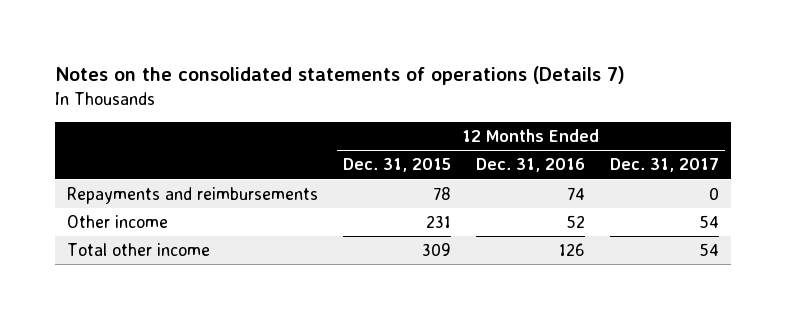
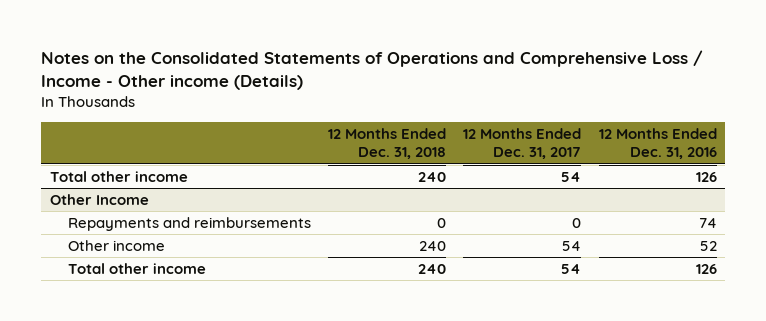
[54,66,625,86] Notes on the consolidated statements of operations (Details 7) -> [40,49,703,90] Notes on the Consolidated Statements of Operations and Comprehensive Loss / Income - Other income (Details)
[343,158,452,173] Dec. 31, 2015 -> none
none -> [327,127,446,160] 12 Months Ended Dec. 31, 2018
none -> [49,170,188,182] Total other income
none -> [49,193,149,205] Other Income

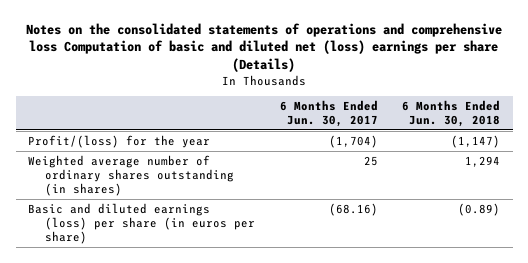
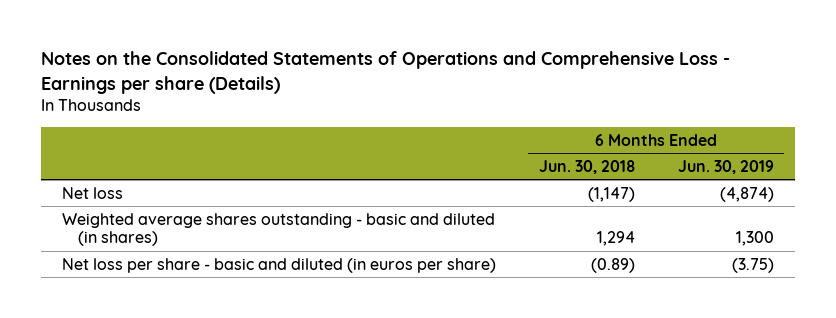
[26,22,503,73] Notes on the consolidated statements of operations and comprehensive loss Computation of basic and diluted net (loss) earnings per share (Details) -> [40,51,730,94] Notes on the Consolidated Statements of Operations and Comprehensive Loss - Earnings per share (Details)
[279,99,378,128] 6 Months Ended Jun. 30, 2017 -> none
none -> [677,159,774,174] Jun. 30, 2019
[28,134,211,148] Profit/(loss) for the year -> [62,186,124,199] Net loss
[28,154,235,197] Weighted average number of ordinary shares outstanding (in shares) -> [62,212,496,247] Weighted average shares outstanding - basic and diluted (in shares)
[28,202,256,245] Basic and diluted earnings (loss) per share (in euros per share) -> [62,257,497,273] Net loss per share - basic and diluted (in euros per share)

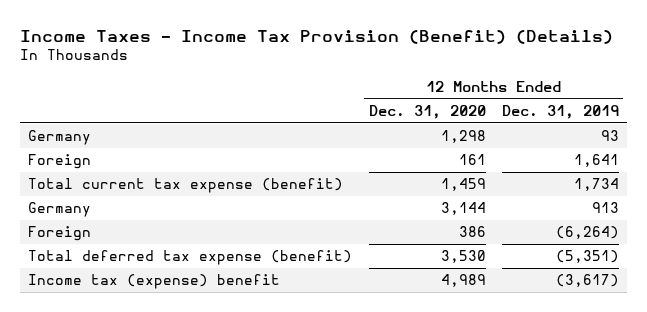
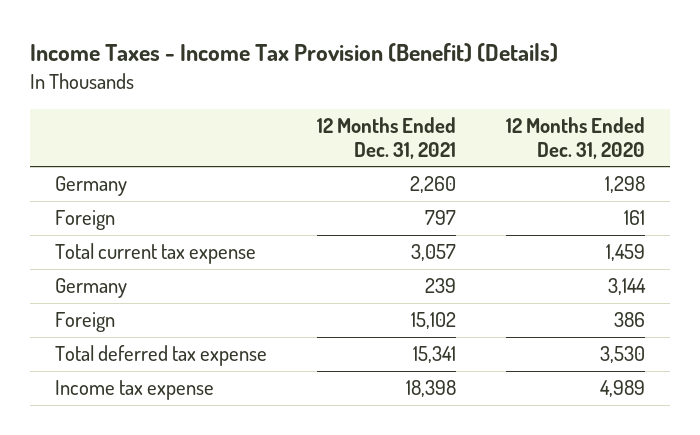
[501,104,619,119] Dec. 31, 2019 -> none
none -> [316,117,456,159] 12 Months Ended Dec. 31, 2021
[28,178,344,194] Total current tax expense (benefit) -> [54,243,256,265] Total current tax expense
[28,250,353,266] Total deferred tax expense (benefit) -> [54,345,267,367] Total deferred tax expense
[28,274,281,290] Income tax (expense) benefit -> [54,380,214,401] Income tax expense

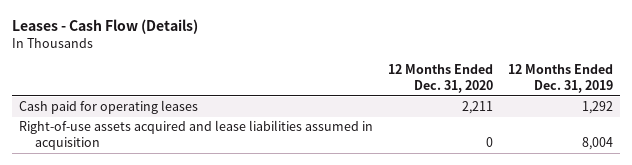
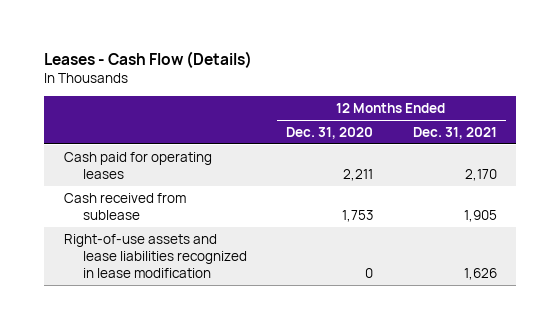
[507,64,613,94] 12 Months Ended Dec. 31, 2019 -> none
none -> [412,126,497,139] Dec. 31, 2021
none -> [63,192,186,220] Cash received from sublease
[19,120,374,151] Right-of-use assets acquired and lease liabilities assumed in acquisition -> [63,233,248,278] Right-of-use assets and lease liabilities recognized in lease modification

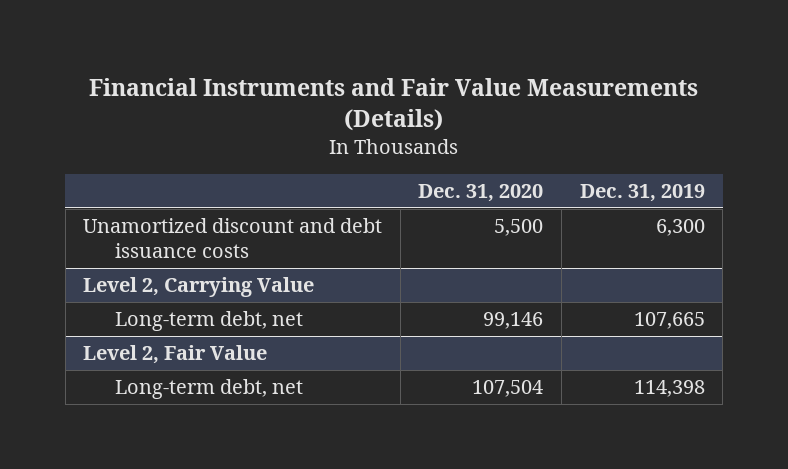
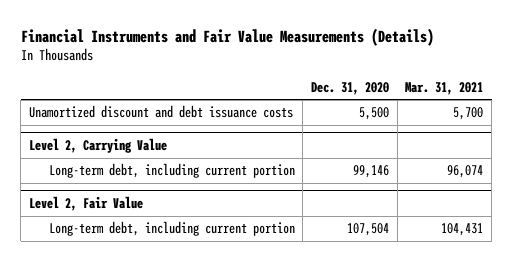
[579,183,705,202] Dec. 31, 2019 -> none
none -> [405,81,484,95] Mar. 31, 2021
[114,311,303,332] Long-term debt, net -> [48,163,295,179] Long-term debt, including current portion
[114,379,303,400] Long-term debt, net -> [48,221,295,237] Long-term debt, including current portion

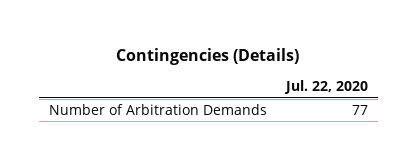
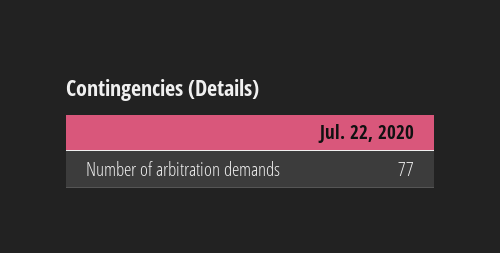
[48,104,267,116] Number of Arbitration Demands -> [85,160,280,176] Number of arbitration demands

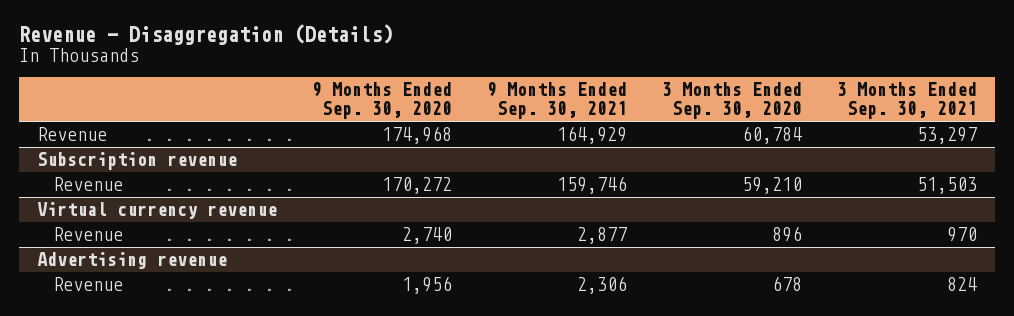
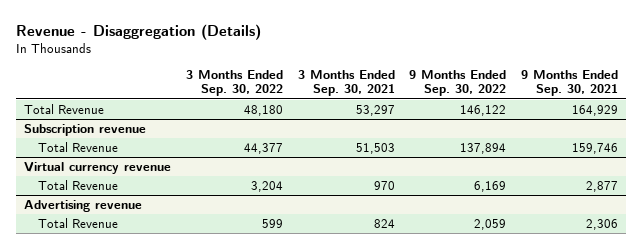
[311,82,452,120] 9 Months Ended Sep. 30, 2020 -> none
[661,82,802,120] 3 Months Ended Sep. 30, 2020 -> none
none -> [185,69,283,97] 3 Months Ended Sep. 30, 2022
none -> [409,69,507,97] 9 Months Ended Sep. 30, 2022
[36,127,107,142] Revenue -> [23,103,104,114] Total Revenue
[53,177,124,192] Revenue -> [37,141,118,152] Total Revenue
[53,227,124,242] Revenue -> [37,179,118,190] Total Revenue
[53,277,124,292] Revenue -> [37,217,118,228] Total Revenue

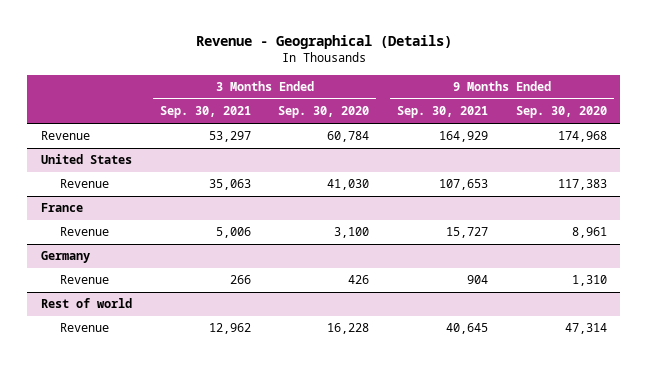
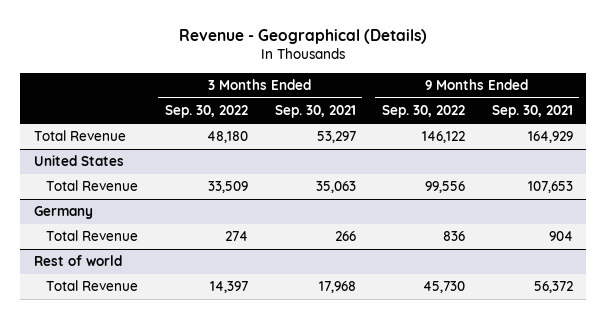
[278,106,370,119] Sep. 30, 2020 -> none
[515,106,607,119] Sep. 30, 2020 -> none
none -> [165,105,249,119] Sep. 30, 2022
none -> [382,105,466,119] Sep. 30, 2022
[41,131,91,141] Revenue -> [33,130,126,142] Total Revenue
[41,203,84,213] France -> none
[60,227,110,237] Revenue -> none
[60,179,110,189] Revenue -> [46,180,139,192] Total Revenue
[60,275,110,285] Revenue -> [46,230,139,242] Total Revenue
[60,323,110,333] Revenue -> [46,280,139,292] Total Revenue
[208,323,251,335] 12,962 -> [318,281,356,294] 17,968
[446,323,489,335] 40,645 -> [533,281,573,294] 56,372

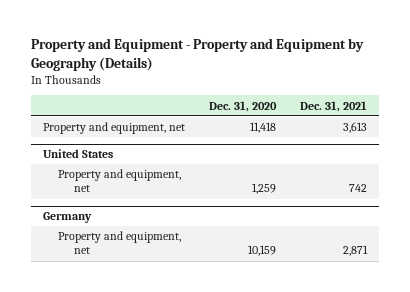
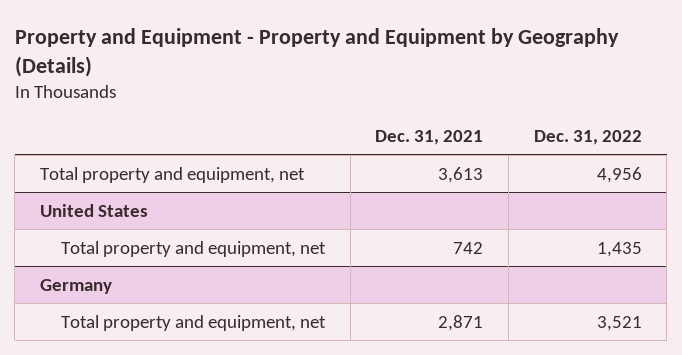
[208,100,277,112] Dec. 31, 2020 -> none
none -> [533,129,642,145] Dec. 31, 2022
[42,122,185,135] Property and equipment, net -> [40,166,306,183] Total property and equipment, net
[58,169,182,193] Property and equipment, net -> [61,240,327,257] Total property and equipment, net
[58,231,182,255] Property and equipment, net -> [61,314,327,331] Total property and equipment, net

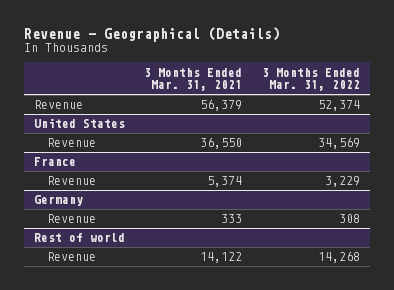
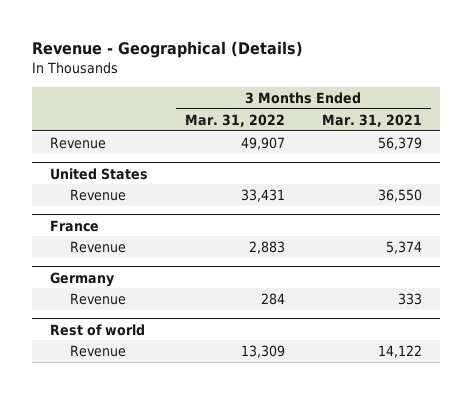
[318,100,361,112] 52,374 -> [240,137,285,151] 49,907
[318,137,361,150] 34,569 -> [240,189,285,203] 33,431
[325,176,361,188] 3,229 -> [248,241,285,255] 2,883
[339,214,361,224] 308 -> [260,293,285,306] 284
[318,251,361,264] 14,268 -> [240,345,285,359] 13,309

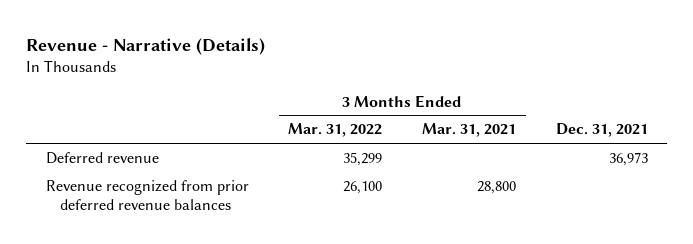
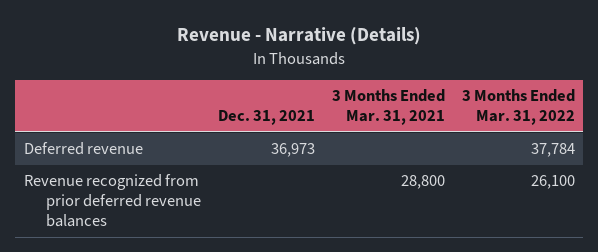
[343,151,383,166] 35,299 -> [530,143,575,158] 37,784

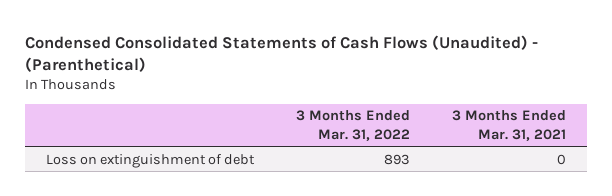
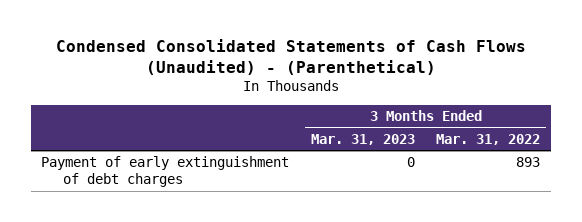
[451,110,566,141] 3 Months Ended Mar. 31, 2021 -> none
none -> [310,133,415,145] Mar. 31, 2023
[46,153,256,168] Loss on extinguishment of debt -> [41,156,290,188] Payment of early extinguishment of debt charges

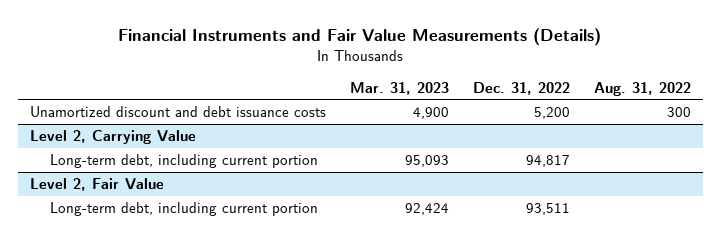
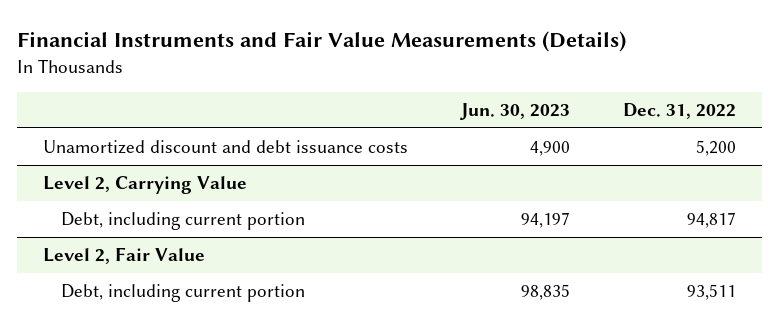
[349,81,449,95] Mar. 31, 2023 -> none
[593,81,691,96] Aug. 31, 2022 -> none
none -> [460,102,571,120] Jun. 30, 2023
[50,154,319,169] Long-term debt, including current portion -> [61,212,306,231] Debt, including current portion
[50,202,319,217] Long-term debt, including current portion -> [61,284,306,303] Debt, including current portion

